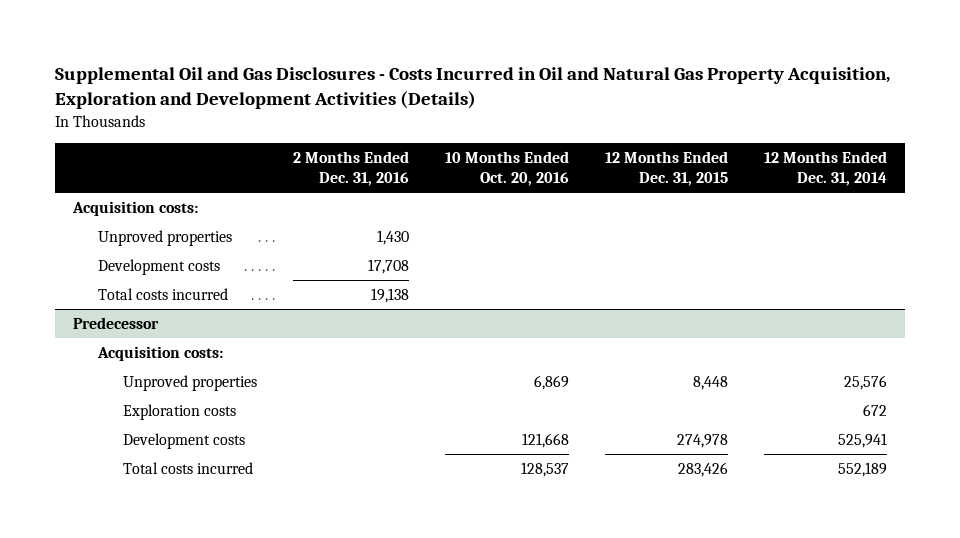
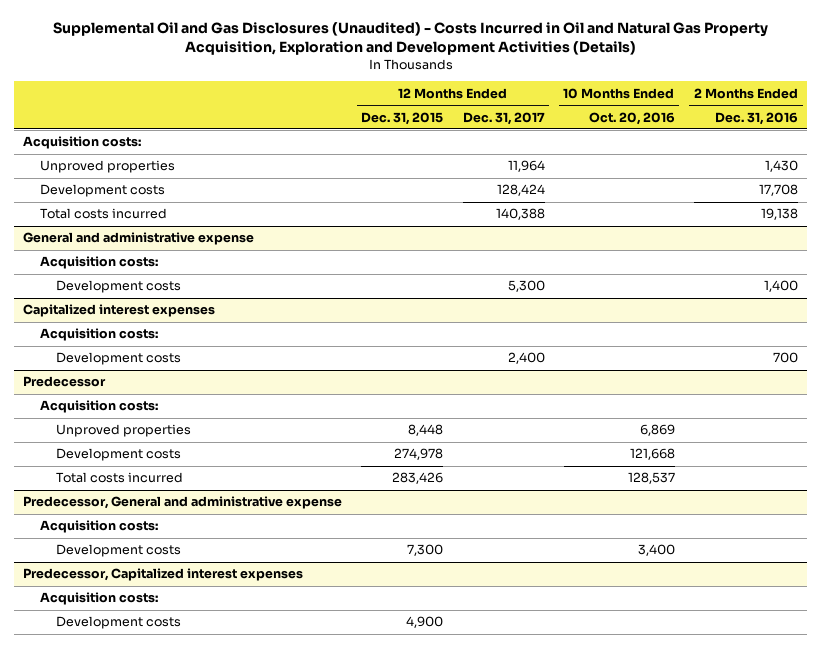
[55,67,891,110] Supplemental Oil and Gas Disclosures - Costs Incurred in Oil and Natural Gas Property Acquisition, Exploration and Development Activities (Details) -> [52,22,768,56] Supplemental Oil and Gas Disclosures (Unaudited) - Costs Incurred in Oil and Natural Gas Property Acquisition, Exploration and Development Activities (Details)
[763,150,887,187] 12 Months Ended Dec. 31, 2014 -> none
none -> [462,111,545,125] Dec. 31, 2017
none -> [23,232,255,246] General and administrative expense
none -> [39,256,158,270] Acquisition costs:
none -> [55,280,181,294] Development costs
none -> [23,304,216,318] Capitalized interest expenses
none -> [39,328,158,342] Acquisition costs:
none -> [55,352,181,366] Development costs
[123,403,237,420] Exploration costs -> none
none -> [23,496,343,510] Predecessor, General and administrative expense
none -> [39,520,158,534] Acquisition costs:
none -> [55,544,181,558] Development costs
none -> [23,568,304,582] Predecessor, Capitalized interest expenses
none -> [39,592,158,606] Acquisition costs:
none -> [55,616,181,630] Development costs

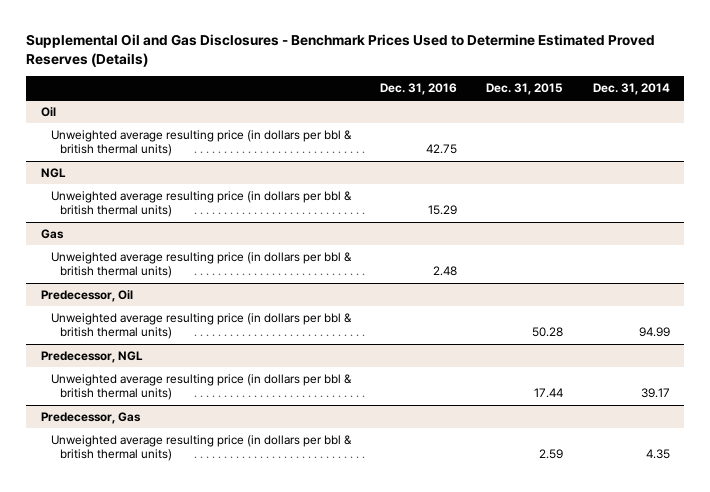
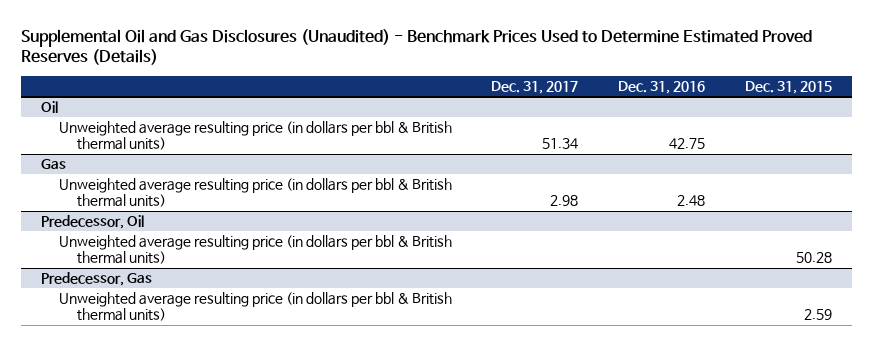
[26,33,656,67] Supplemental Oil and Gas Disclosures - Benchmark Prices Used to Determine Estimated Proved Reserves (Details) -> [20,28,812,66] Supplemental Oil and Gas Disclosures (Unaudited) - Benchmark Prices Used to Determine Estimated Proved Reserves (Details)
[592,82,670,95] Dec. 31, 2014 -> none
none -> [491,80,579,94] Dec. 31, 2017
[40,167,66,178] NGL -> none
[50,190,352,218] Unweighted average resulting price (in dollars per bbl & british thermal units) -> none
[50,129,352,157] Unweighted average resulting price (in dollars per bbl & british thermal units) -> [58,121,452,151] Unweighted average resulting price (in dollars per bbl & British thermal units)
[50,251,352,279] Unweighted average resulting price (in dollars per bbl & british thermal units) -> [58,178,452,208] Unweighted average resulting price (in dollars per bbl & British thermal units)
[40,350,143,363] Predecessor, NGL -> none
[50,373,352,401] Unweighted average resulting price (in dollars per bbl & british thermal units) -> none
[50,312,352,340] Unweighted average resulting price (in dollars per bbl & british thermal units) -> [58,235,452,265] Unweighted average resulting price (in dollars per bbl & British thermal units)
[50,434,352,462] Unweighted average resulting price (in dollars per bbl & british thermal units) -> [58,292,452,322] Unweighted average resulting price (in dollars per bbl & British thermal units)

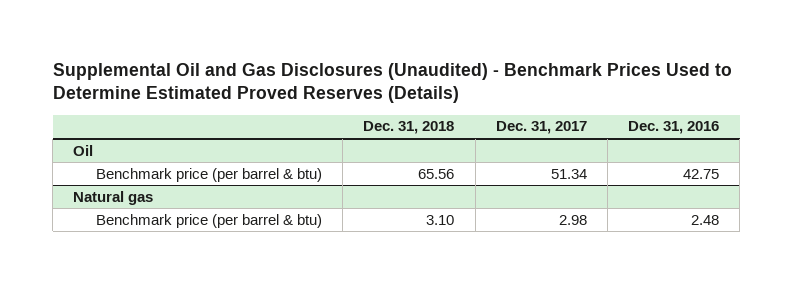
[744,80,832,94] Dec. 31, 2015 -> none
none -> [363,121,455,135] Dec. 31, 2018
[40,215,144,230] Predecessor, Oil -> none
[58,235,452,265] Unweighted average resulting price (in dollars per bbl & British thermal units) -> none
[40,272,152,287] Predecessor, Gas -> none
[58,292,452,322] Unweighted average resulting price (in dollars per bbl & British thermal units) -> none
[58,121,452,151] Unweighted average resulting price (in dollars per bbl & British thermal units) -> [96,167,323,182] Benchmark price (per barrel & btu)
[40,159,66,170] Gas -> [73,190,154,205] Natural gas
[58,178,452,208] Unweighted average resulting price (in dollars per bbl & British thermal units) -> [96,213,323,228] Benchmark price (per barrel & btu)

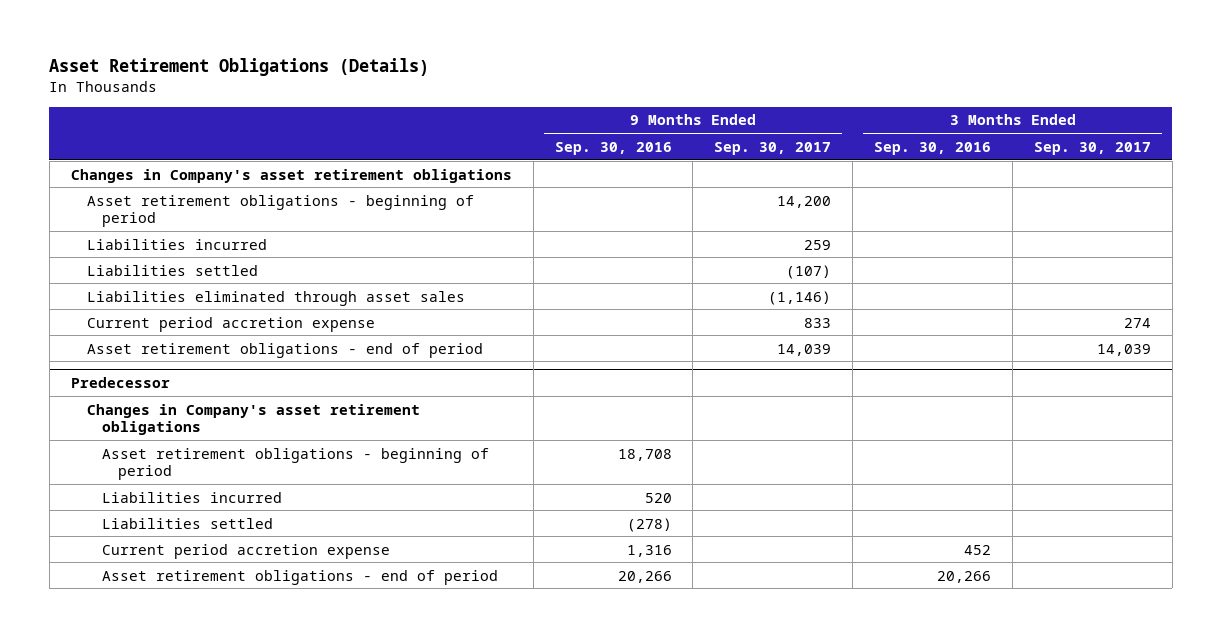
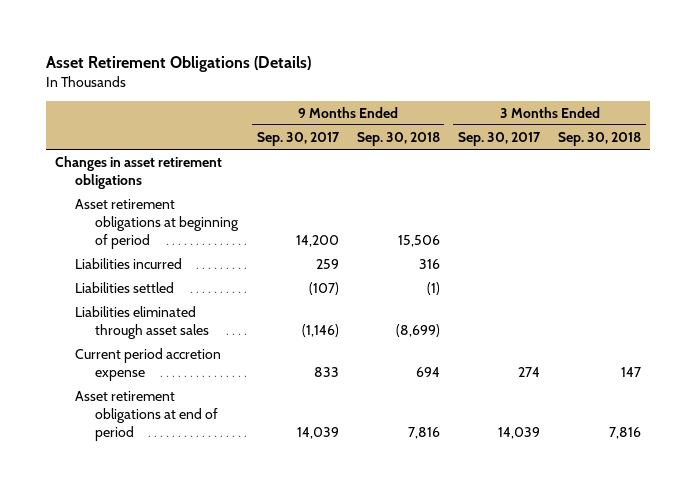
[554,141,672,155] Sep. 30, 2016 -> none
[874,141,992,155] Sep. 30, 2016 -> none
none -> [356,131,440,146] Sep. 30, 2018
none -> [558,131,642,146] Sep. 30, 2018
[70,168,512,183] Changes in Company's asset retirement obligations -> [55,156,223,189] Changes in asset retirement obligations
[86,194,474,227] Asset retirement obligations - beginning of period -> [75,199,240,249] Asset retirement obligations at beginning of period
[70,377,170,389] Predecessor -> none
[86,403,420,435] Changes in Company's asset retirement obligations -> none
[102,447,490,480] Asset retirement obligations - beginning of period -> none
[102,491,283,503] Liabilities incurred -> none
[102,517,274,529] Liabilities settled -> none
[102,543,391,559] Current period accretion expense -> none
[102,569,499,585] Asset retirement obligations - end of period -> none
[86,342,483,358] Asset retirement obligations - end of period -> [75,391,219,441] Asset retirement obligations at end of period

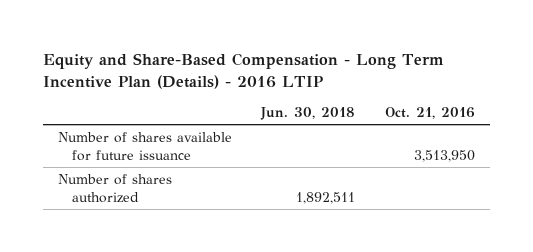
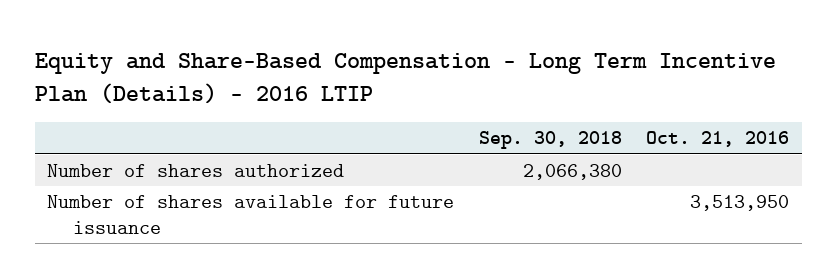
[260,107,356,121] Jun. 30, 2018 -> none
none -> [478,131,622,150] Sep. 30, 2018
[57,131,232,161] Number of shares available for future issuance -> [47,195,455,235] Number of shares available for future issuance

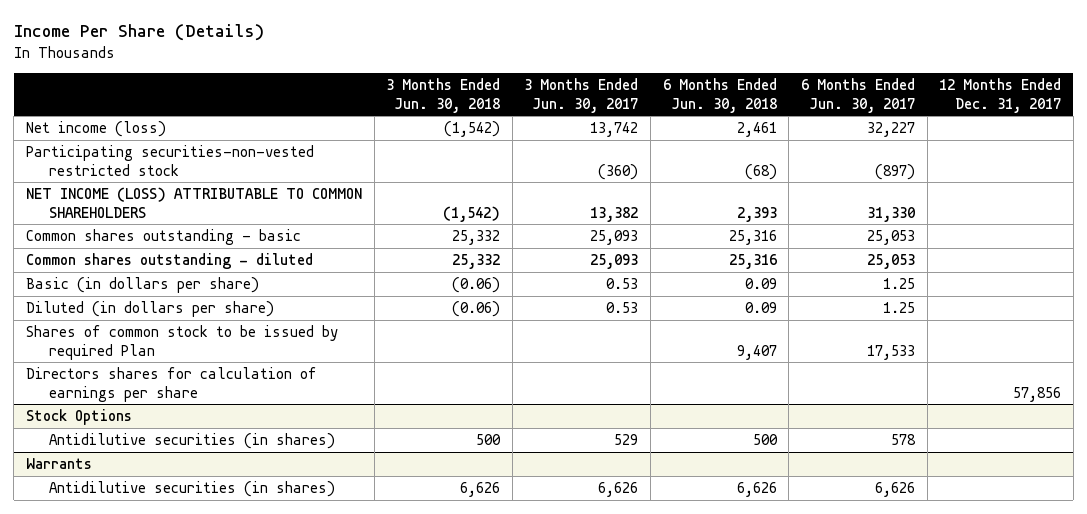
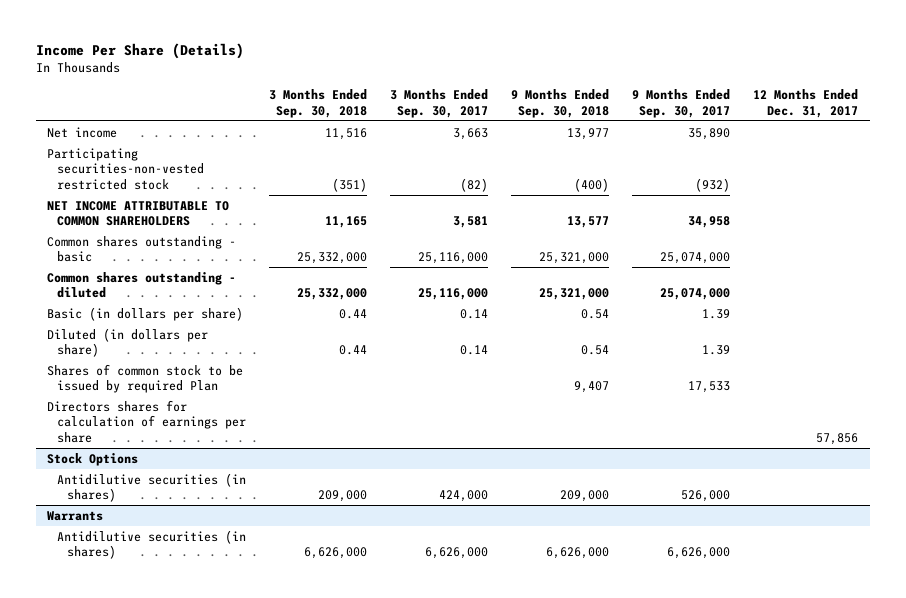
[386,78,501,113] 3 Months Ended Jun. 30, 2018 -> none
[524,78,639,113] 3 Months Ended Jun. 30, 2017 -> none
[662,78,777,113] 6 Months Ended Jun. 30, 2018 -> none
[800,78,915,113] 6 Months Ended Jun. 30, 2017 -> none
none -> [269,88,368,118] 3 Months Ended Sep. 30, 2018
none -> [390,88,489,118] 3 Months Ended Sep. 30, 2017
none -> [511,88,610,118] 9 Months Ended Sep. 30, 2018
none -> [632,88,731,118] 9 Months Ended Sep. 30, 2017
[25,121,166,138] Net income (loss) -> [47,126,118,138] Net income
[25,187,362,218] NET INCOME (LOSS) ATTRIBUTABLE TO COMMON SHAREHOLDERS -> [47,200,230,227] NET INCOME ATTRIBUTABLE TO COMMON SHAREHOLDERS

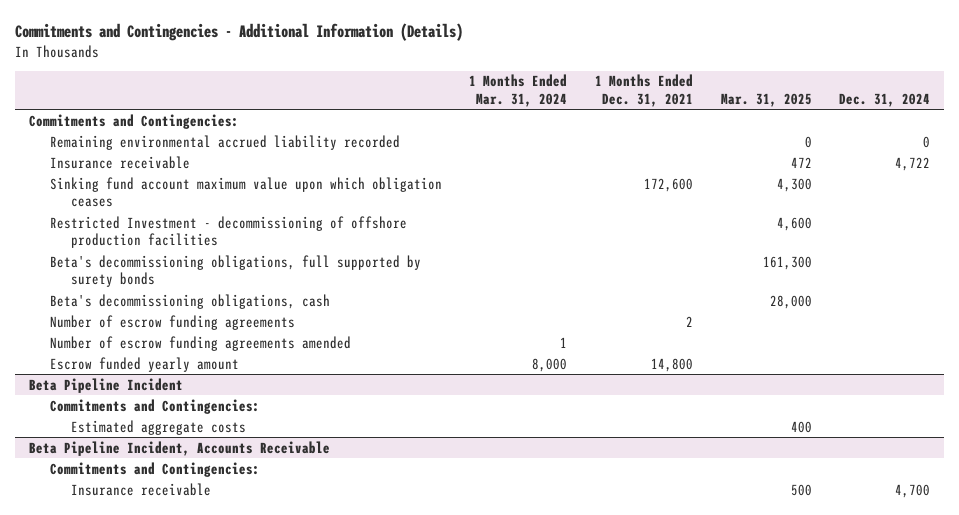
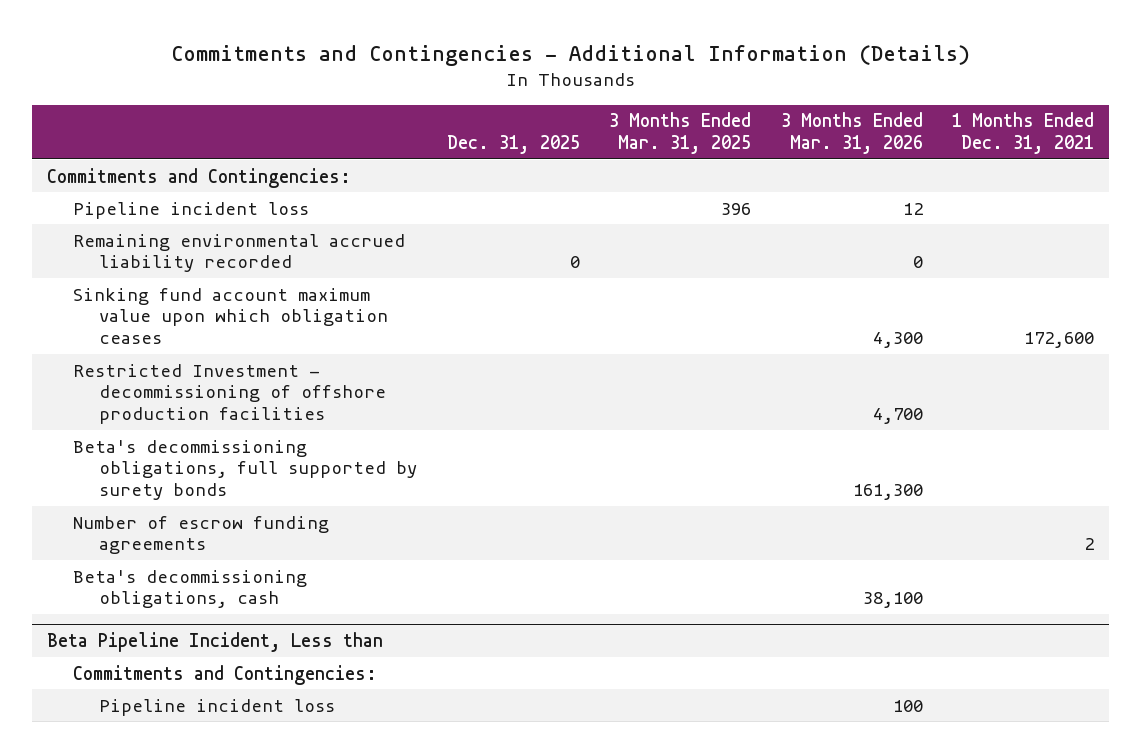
[469,74,568,107] 1 Months Ended Mar. 31, 2024 -> none
[720,92,812,107] Mar. 31, 2025 -> none
[839,92,931,107] Dec. 31, 2024 -> none
none -> [446,134,580,154] Dec. 31, 2025
none -> [609,112,752,154] 3 Months Ended Mar. 31, 2025
none -> [780,112,923,154] 3 Months Ended Mar. 31, 2026
none -> [73,201,310,219] Pipeline incident loss
[49,155,190,169] Insurance receivable -> none
[49,335,351,351] Number of escrow funding agreements amended -> none
[49,356,239,372] Escrow funded yearly amount -> none
[49,293,330,309] Beta's decommissioning obligations, cash -> [73,569,308,609] Beta's decommissioning obligations, cash
[29,377,184,393] Beta Pipeline Incident -> [47,632,384,653] Beta Pipeline Incident, Less than
[70,419,246,435] Estimated aggregate costs -> none
[29,440,331,456] Beta Pipeline Incident, Accounts Receivable -> none
[49,461,260,477] Commitments and Contingencies: -> none
[70,482,211,496] Insurance receivable -> none
none -> [99,698,336,716] Pipeline incident loss

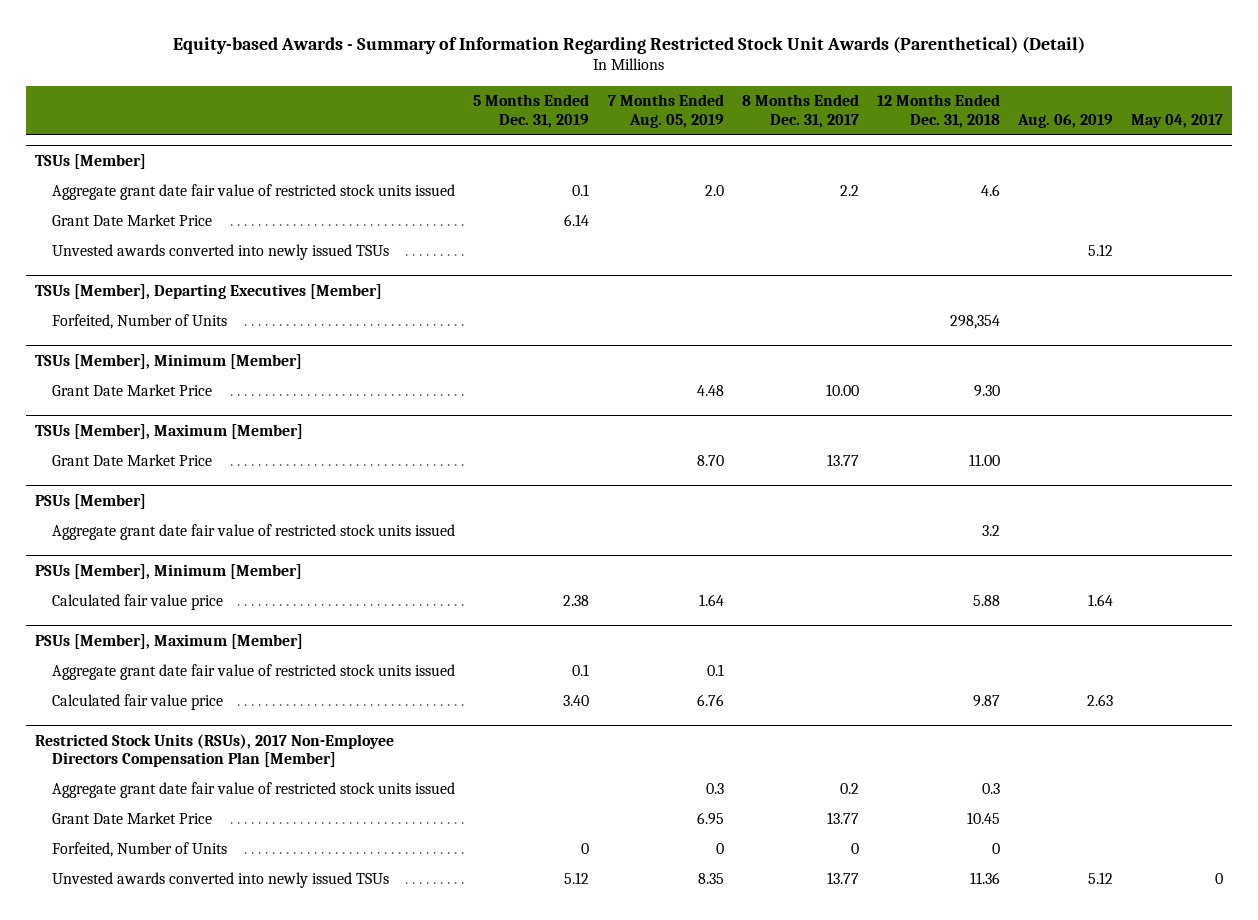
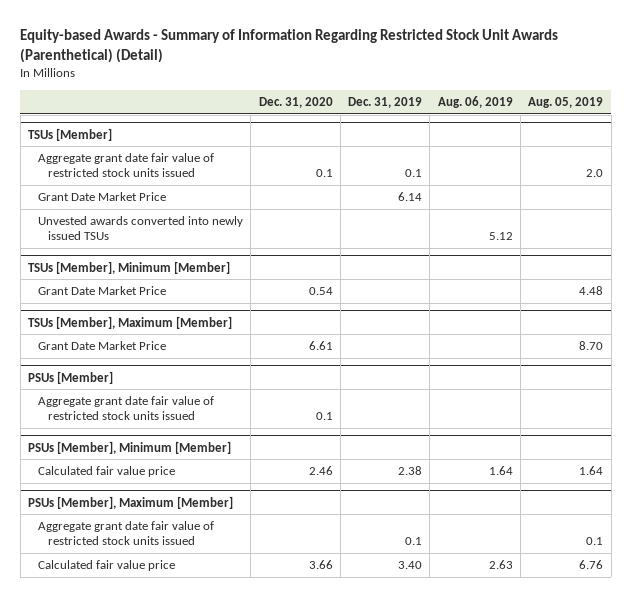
[473,93,590,128] 5 Months Ended Dec. 31, 2019 -> none
[607,93,724,128] 7 Months Ended Aug. 05, 2019 -> none
[741,93,859,128] 8 Months Ended Dec. 31, 2017 -> none
[876,93,1000,128] 12 Months Ended Dec. 31, 2018 -> none
[1131,113,1224,128] May 04, 2017 -> none
none -> [258,96,333,108] Dec. 31, 2020
none -> [348,96,423,108] Dec. 31, 2019
none -> [528,96,604,108] Aug. 05, 2019
[34,283,382,299] TSUs [Member], Departing Executives [Member] -> none
[52,314,228,330] Forfeited, Number of Units -> none
[34,733,394,768] Restricted Stock Units (RSUs), 2017 Non-Employee Directors Compensation Plan [Member] -> none
[52,782,456,799] Aggregate grant date fair value of restricted stock units issued -> none
[52,812,213,825] Grant Date Market Price -> none
[52,842,228,858] Forfeited, Number of Units -> none
[52,872,390,889] Unvested awards converted into newly issued TSUs -> none

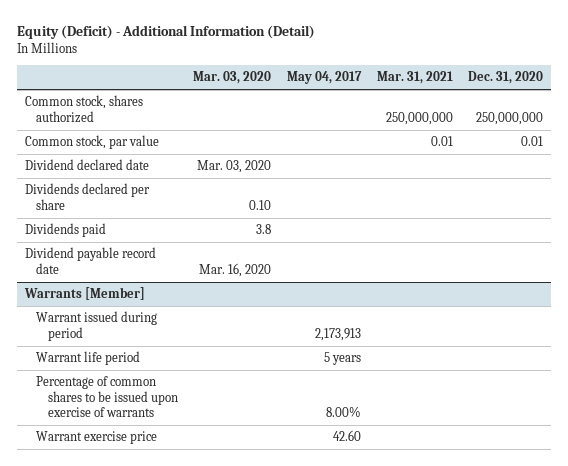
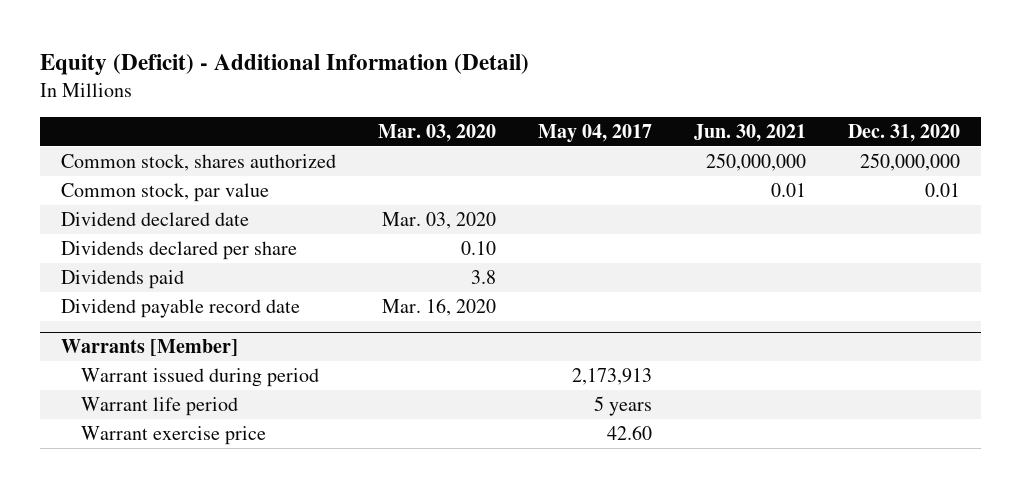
[376,71,453,85] Mar. 31, 2021 -> none
none -> [693,123,806,142] Jun. 30, 2021
[36,376,178,418] Percentage of common shares to be issued upon exercise of warrants -> none

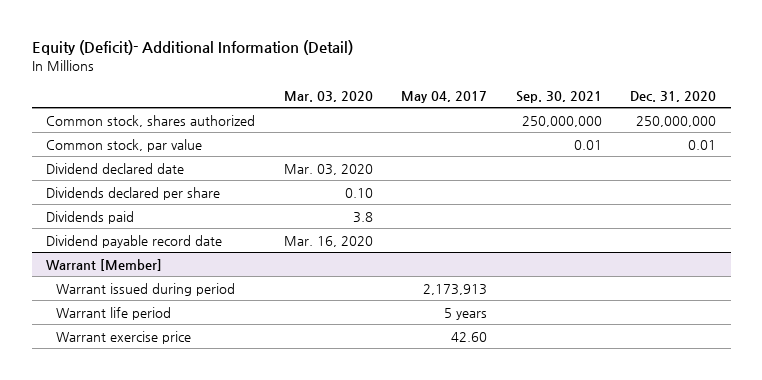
[39,54,529,76] Equity (Deficit) - Additional Information (Detail) -> [31,40,353,56] Equity (Deficit)- Additional Information (Detail)
[693,123,806,142] Jun. 30, 2021 -> none
none -> [515,90,602,103] Sep. 30, 2021
[60,339,238,357] Warrants [Member] -> [45,258,162,271] Warrant [Member]

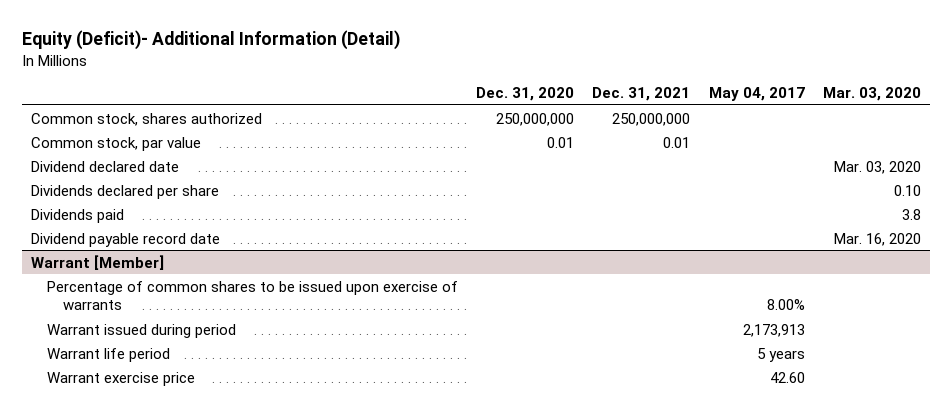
[515,90,602,103] Sep. 30, 2021 -> none
none -> [592,87,691,102] Dec. 31, 2021
none -> [46,280,458,310] Percentage of common shares to be issued upon exercise of warrants

